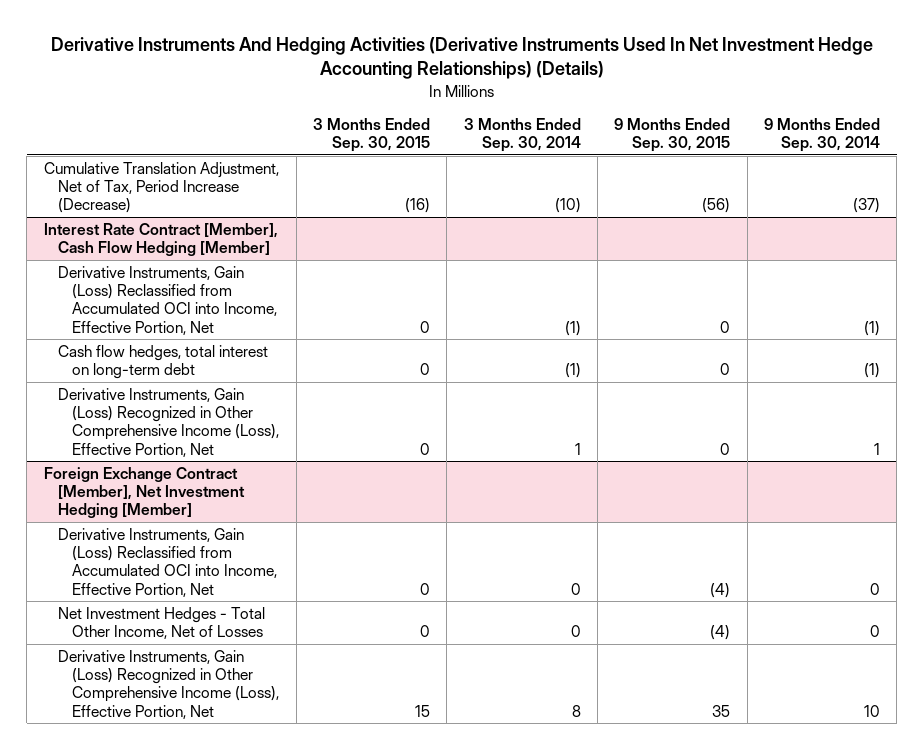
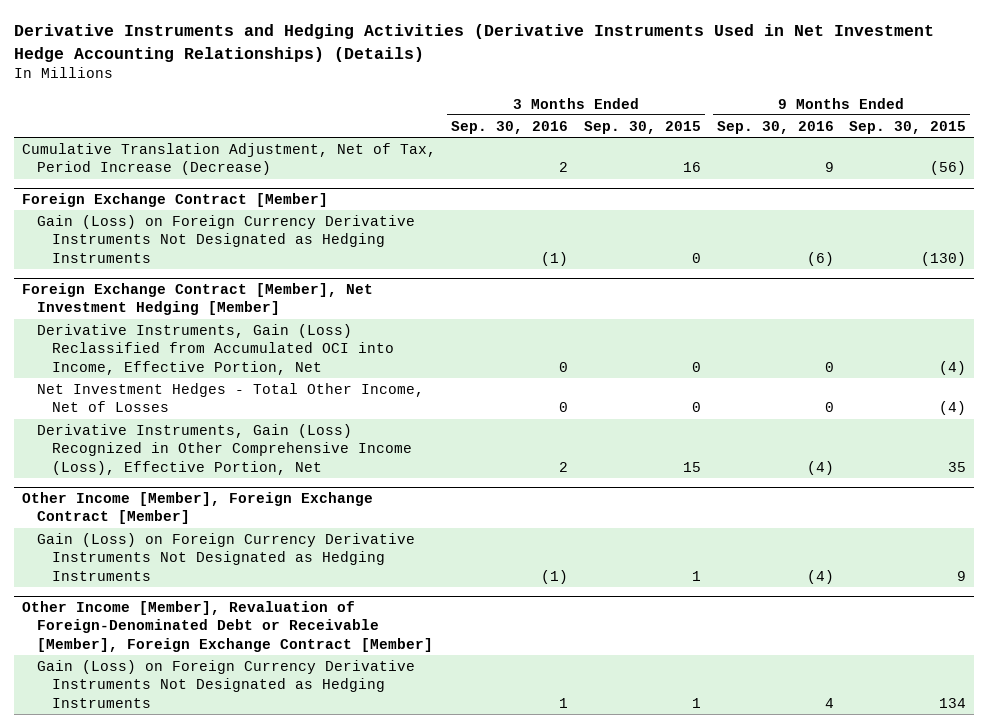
[50,37,873,80] Derivative Instruments And Hedging Activities (Derivative Instruments Used In Net Investment Hedge Accounting Relationships) (Details) -> [13,24,934,62] Derivative Instruments and Hedging Activities (Derivative Instruments Used in Net Investment Hedge Accounting Relationships) (Details)
[463,118,581,153] 3 Months Ended Sep. 30, 2014 -> none
[764,118,881,153] 9 Months Ended Sep. 30, 2014 -> none
none -> [451,120,569,134] Sep. 30, 2016
none -> [716,120,834,134] Sep. 30, 2016
[43,222,278,257] Interest Rate Contract [Member], Cash Flow Hedging [Member] -> none
[58,265,278,335] Derivative Instruments, Gain (Loss) Reclassified from Accumulated OCI into Income, Effective Portion, Net -> none
[58,344,269,380] Cash flow hedges, total interest on long-term debt -> none
[58,387,280,457] Derivative Instruments, Gain (Loss) Recognized in Other Comprehensive Income (Loss), Effective Portion, Net -> none
[404,198,430,214] (16) -> [682,162,701,173] 16
none -> [21,193,328,208] Foreign Exchange Contract [Member]
none -> [36,214,415,263] Gain (Loss) on Foreign Currency Derivative Instruments Not Designated as Hedging Instruments
none -> [21,492,373,525] Other Income [Member], Foreign Exchange Contract [Member]
none -> [36,532,415,581] Gain (Loss) on Foreign Currency Derivative Instruments Not Designated as Hedging Instruments
none -> [21,601,433,652] Other Income [Member], Revaluation of Foreign-Denominated Debt or Receivable [Member], Foreign Exchange Contract [Member]
none -> [36,659,415,708] Gain (Loss) on Foreign Currency Derivative Instruments Not Designated as Hedging Instruments

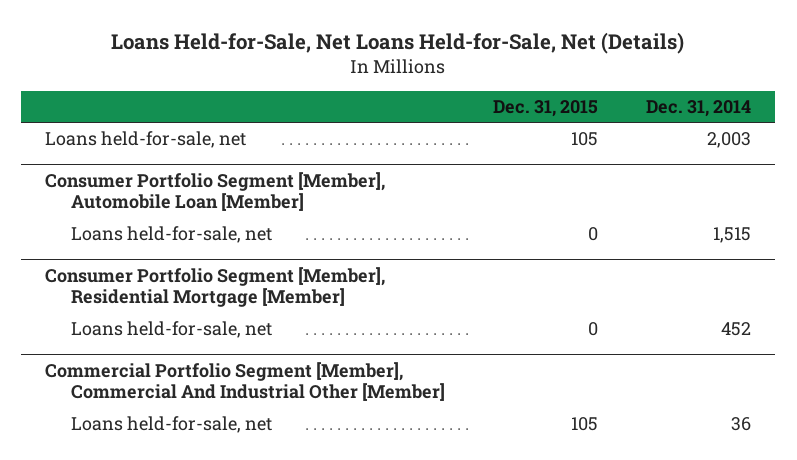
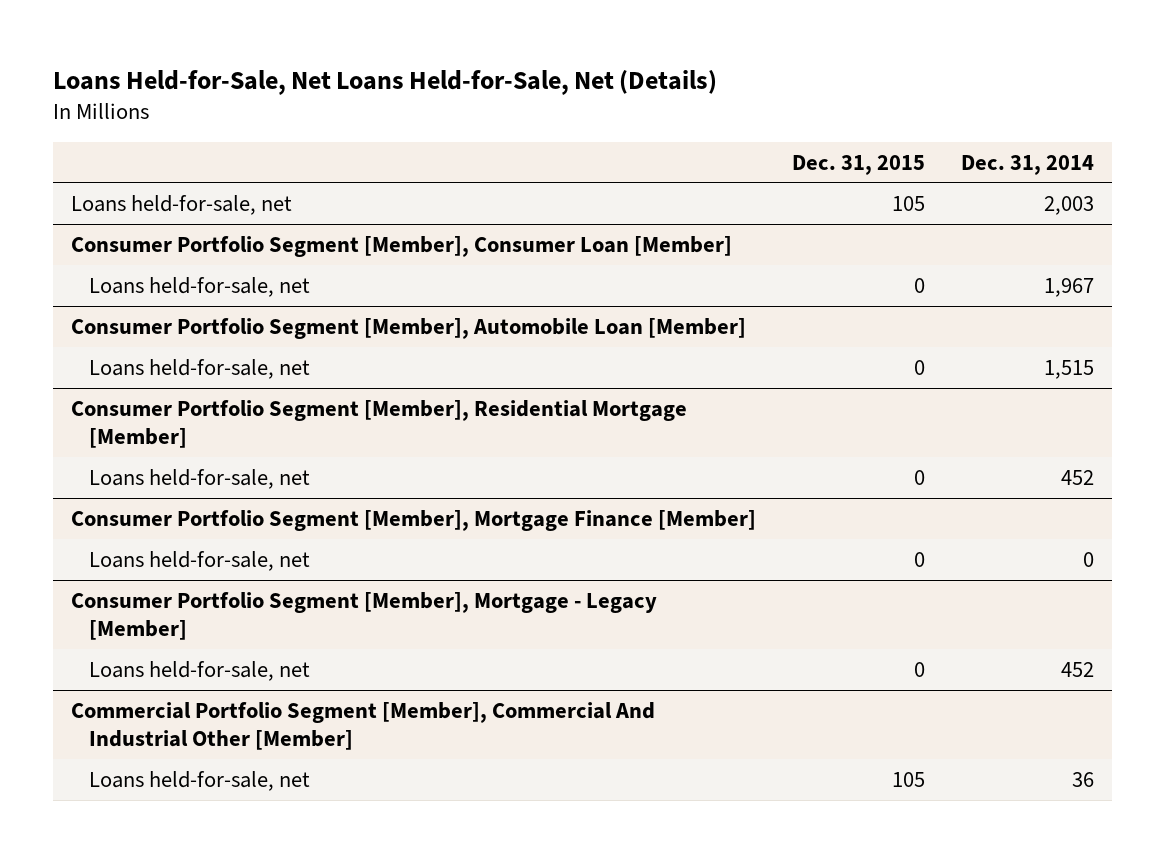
none -> [71,235,733,257] Consumer Portfolio Segment [Member], Consumer Loan [Member]
none -> [88,276,310,297] Loans held-for-sale, net
none -> [71,509,757,531] Consumer Portfolio Segment [Member], Mortgage Finance [Member]
none -> [88,550,310,571] Loans held-for-sale, net
none -> [71,591,658,640] Consumer Portfolio Segment [Member], Mortgage - Legacy [Member]
none -> [88,660,310,681] Loans held-for-sale, net

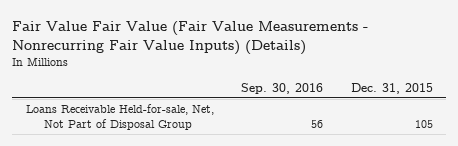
[53,69,718,95] Loans Held-for-Sale, Net Loans Held-for-Sale, Net (Details) -> [12,20,369,55] Fair Value Fair Value (Fair Value Measurements - Nonrecurring Fair Value Inputs) (Details)
[961,154,1095,175] Dec. 31, 2014 -> none
none -> [241,83,324,95] Sep. 30, 2016
[71,235,733,257] Consumer Portfolio Segment [Member], Consumer Loan [Member] -> none
[88,276,310,297] Loans held-for-sale, net -> none
[71,317,747,339] Consumer Portfolio Segment [Member], Automobile Loan [Member] -> none
[88,358,310,379] Loans held-for-sale, net -> none
[71,399,688,448] Consumer Portfolio Segment [Member], Residential Mortgage [Member] -> none
[88,468,310,489] Loans held-for-sale, net -> none
[71,509,757,531] Consumer Portfolio Segment [Member], Mortgage Finance [Member] -> none
[88,550,310,571] Loans held-for-sale, net -> none
[71,591,658,640] Consumer Portfolio Segment [Member], Mortgage - Legacy [Member] -> none
[88,660,310,681] Loans held-for-sale, net -> none
[71,701,656,750] Commercial Portfolio Segment [Member], Commercial And Industrial Other [Member] -> none
[88,770,310,791] Loans held-for-sale, net -> none
[71,194,293,215] Loans held-for-sale, net -> [25,104,214,131] Loans Receivable Held-for-sale, Net, Not Part of Disposal Group

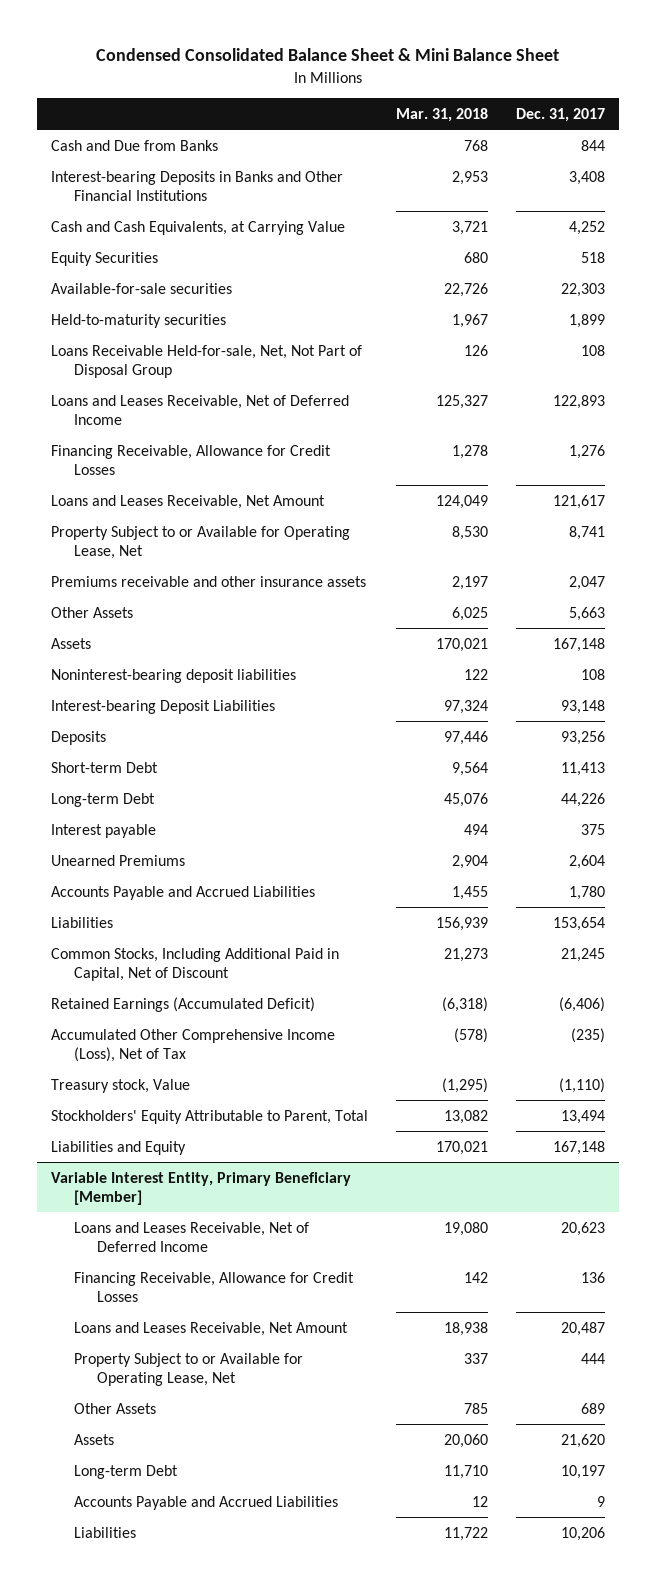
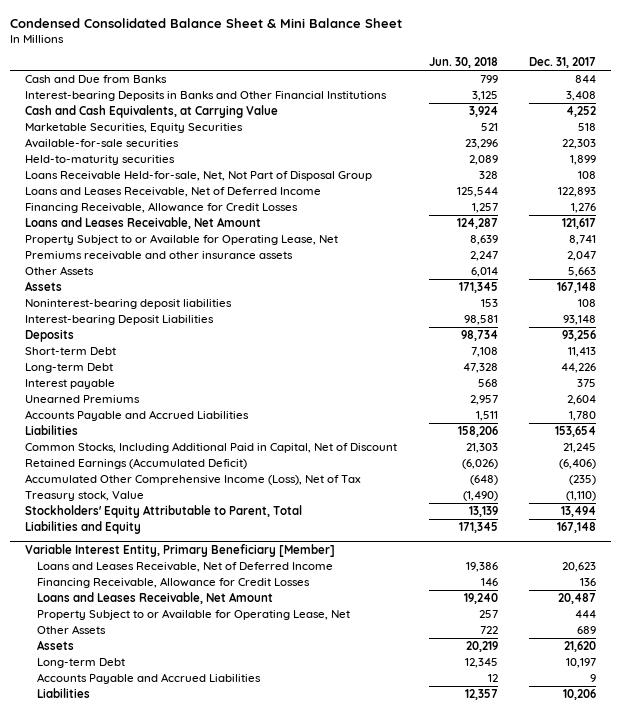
[395,107,488,122] Mar. 31, 2018 -> none
none -> [428,57,498,69] Jun. 30, 2018
[50,251,158,266] Equity Securities -> [25,123,244,134] Marketable Securities, Equity Securities

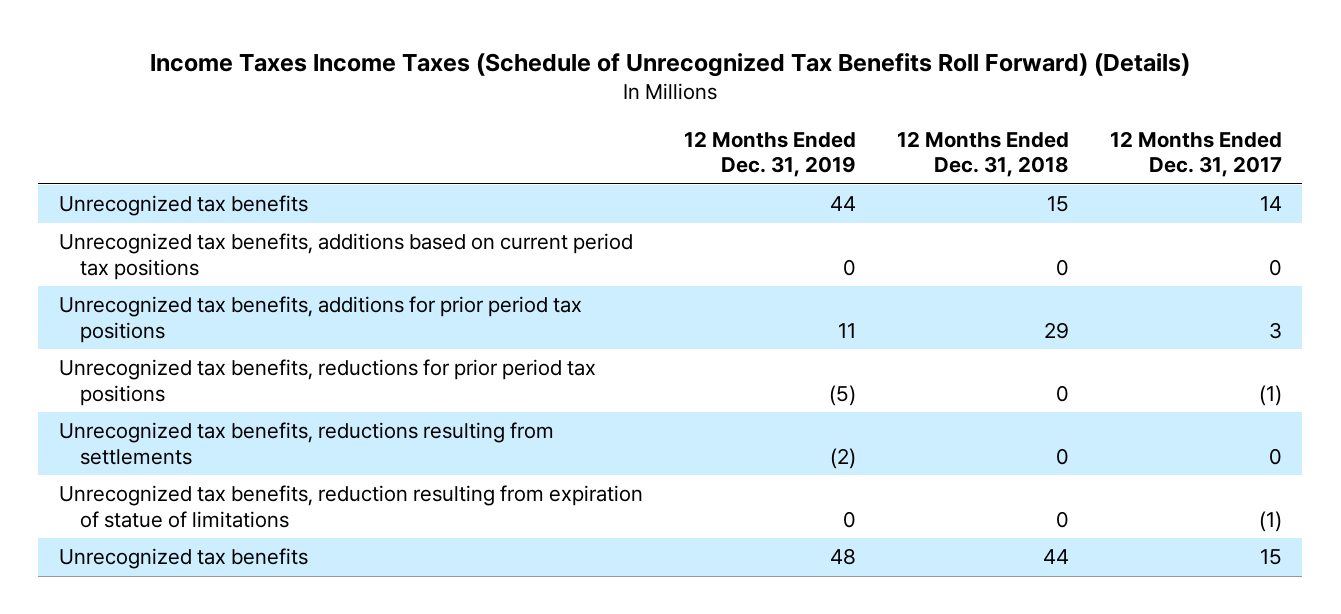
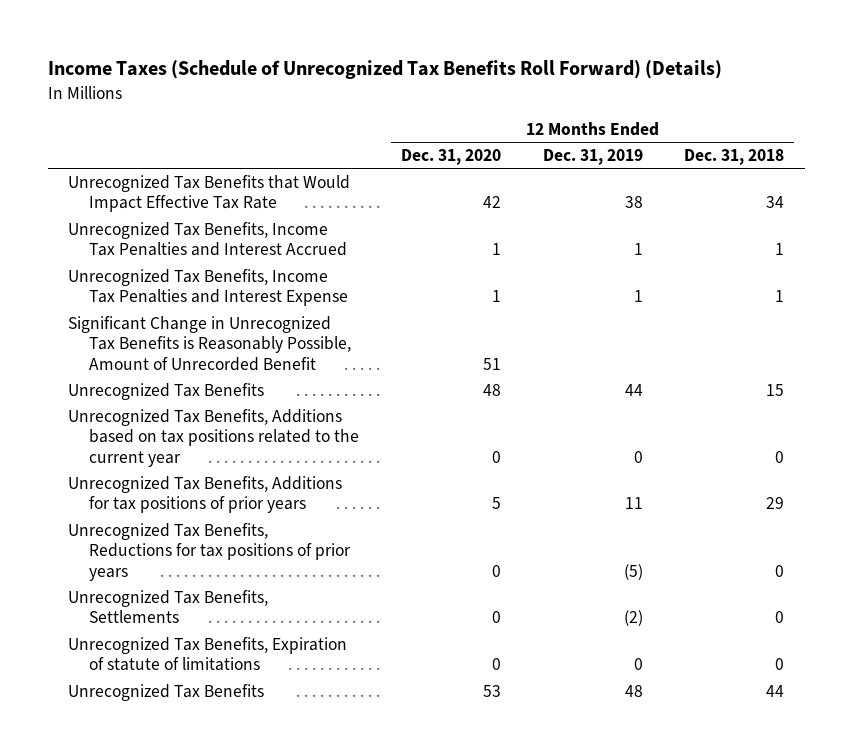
[150,52,1191,77] Income Taxes Income Taxes (Schedule of Unrecognized Tax Benefits Roll Forward) (Details) -> [47,59,722,79] Income Taxes (Schedule of Unrecognized Tax Benefits Roll Forward) (Details)
[1109,130,1282,178] 12 Months Ended Dec. 31, 2017 -> none
none -> [400,149,501,166] Dec. 31, 2020
none -> [68,174,351,213] Unrecognized Tax Benefits that Would Impact Effective Tax Rate
none -> [68,221,348,257] Unrecognized Tax Benefits, Income Tax Penalties and Interest Accrued
none -> [68,268,349,307] Unrecognized Tax Benefits, Income Tax Penalties and Interest Expense
none -> [68,315,352,371] Significant Change in Unrecognized Tax Benefits is Reasonably Possible, Amount of Unrecorded Benefit
[58,195,308,217] Unrecognized tax benefits -> [68,382,265,400] Unrecognized Tax Benefits
[58,233,633,280] Unrecognized tax benefits, additions based on current period tax positions -> [68,408,360,467] Unrecognized Tax Benefits, Additions based on tax positions related to the current year
[58,296,582,343] Unrecognized tax benefits, additions for prior period tax positions -> [68,475,343,514] Unrecognized Tax Benefits, Additions for tax positions of prior years
[58,359,596,406] Unrecognized tax benefits, reductions for prior period tax positions -> [68,522,352,581] Unrecognized Tax Benefits, Reductions for tax positions of prior years
[58,422,554,465] Unrecognized tax benefits, reductions resulting from settlements -> [68,589,269,624] Unrecognized Tax Benefits, Settlements
[58,485,643,528] Unrecognized tax benefits, reduction resulting from expiration of statue of limitations -> [68,636,348,672] Unrecognized Tax Benefits, Expiration of statute of limitations
[58,548,308,570] Unrecognized tax benefits -> [68,683,265,701] Unrecognized Tax Benefits

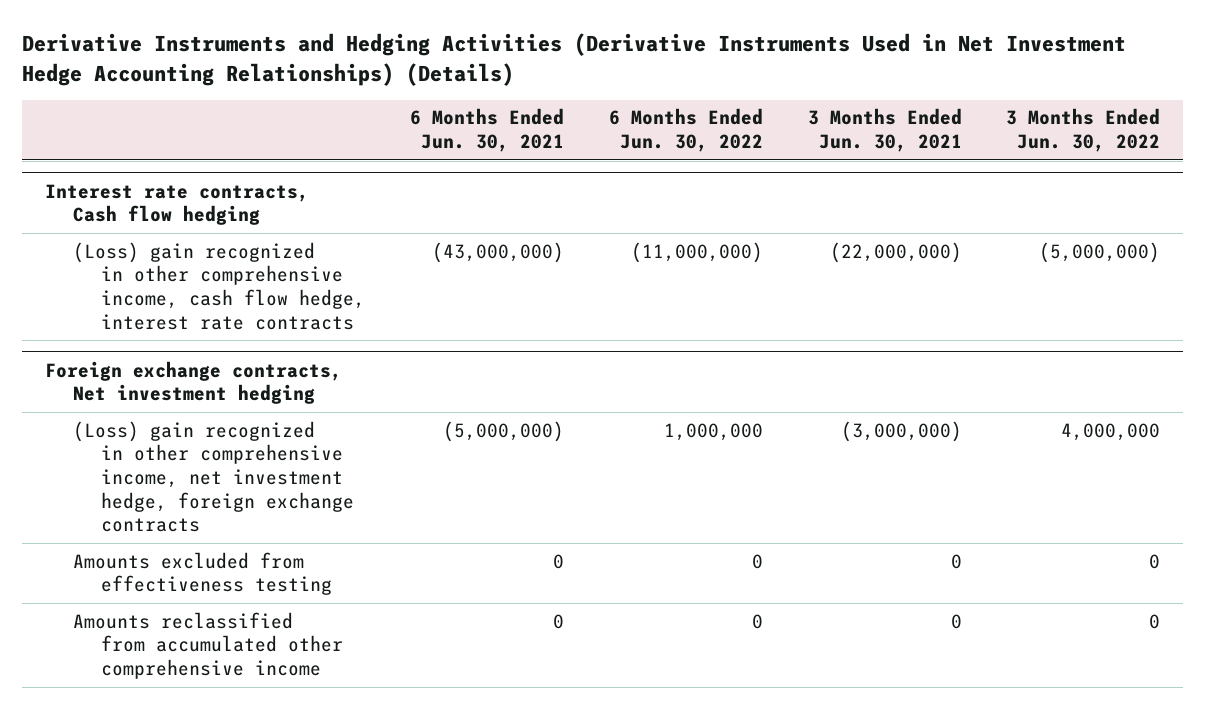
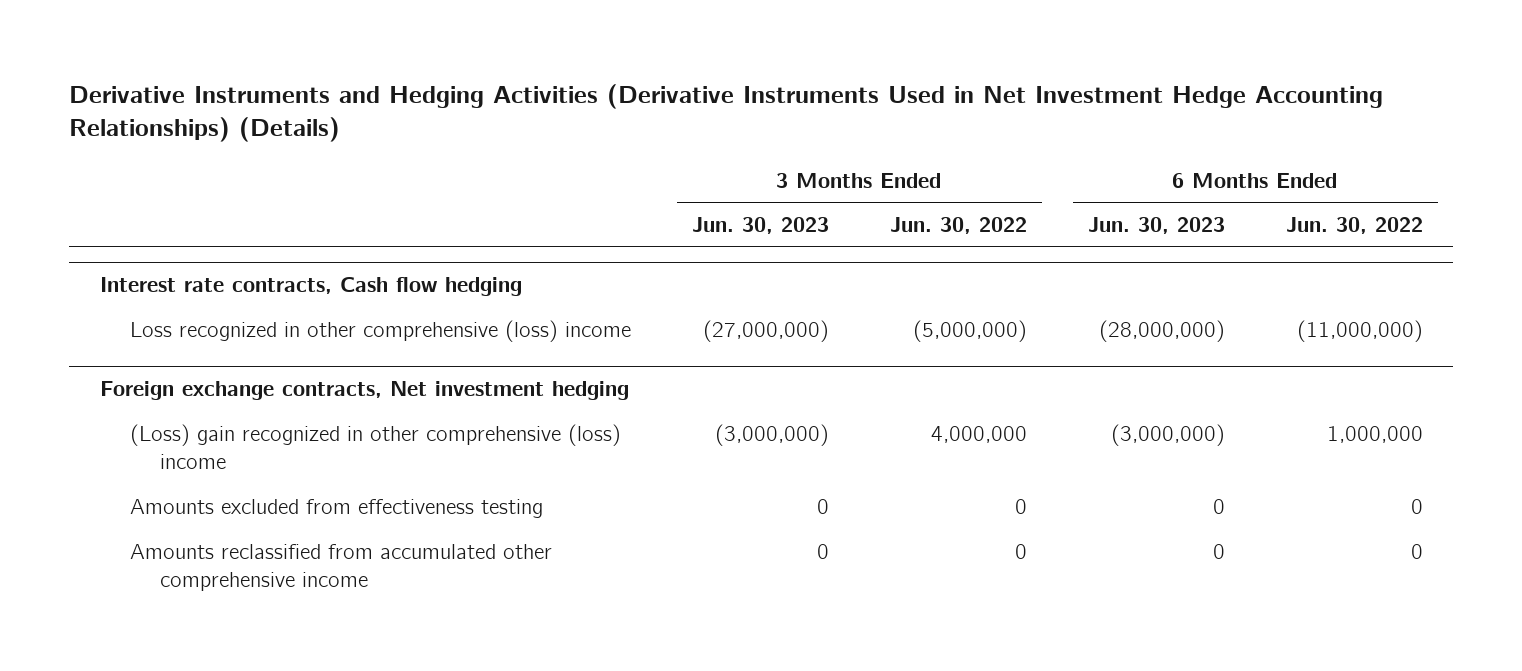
[409,108,564,152] 6 Months Ended Jun. 30, 2021 -> none
[807,108,962,152] 3 Months Ended Jun. 30, 2021 -> none
none -> [691,217,829,235] Jun. 30, 2023
none -> [1087,217,1225,235] Jun. 30, 2023
[72,241,365,330] (Loss) gain recognized in other comprehensive income, cash flow hedge, interest rate contracts -> [129,319,631,342] Loss recognized in other comprehensive (loss) income
[72,420,354,533] (Loss) gain recognized in other comprehensive income, net investment hedge, foreign exchange contracts -> [129,423,621,469] (Loss) gain recognized in other comprehensive (loss) income

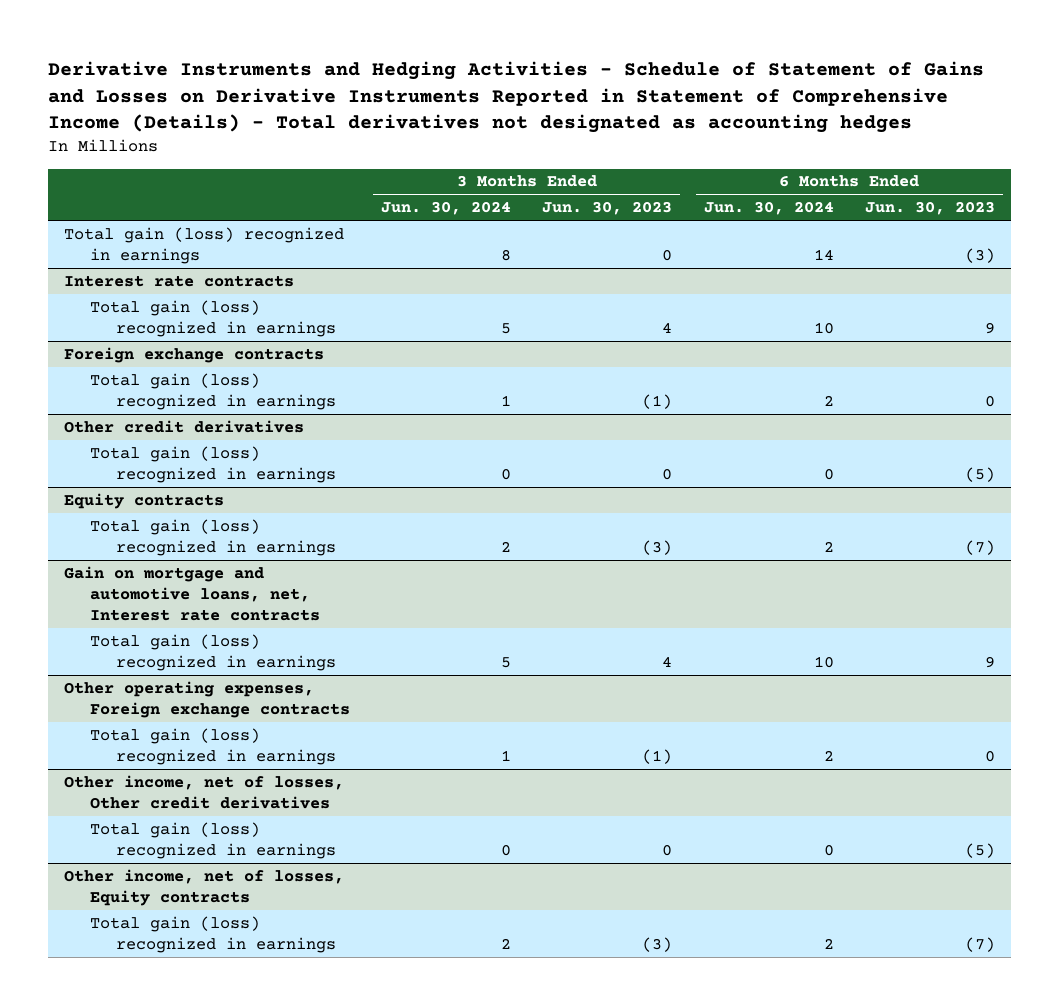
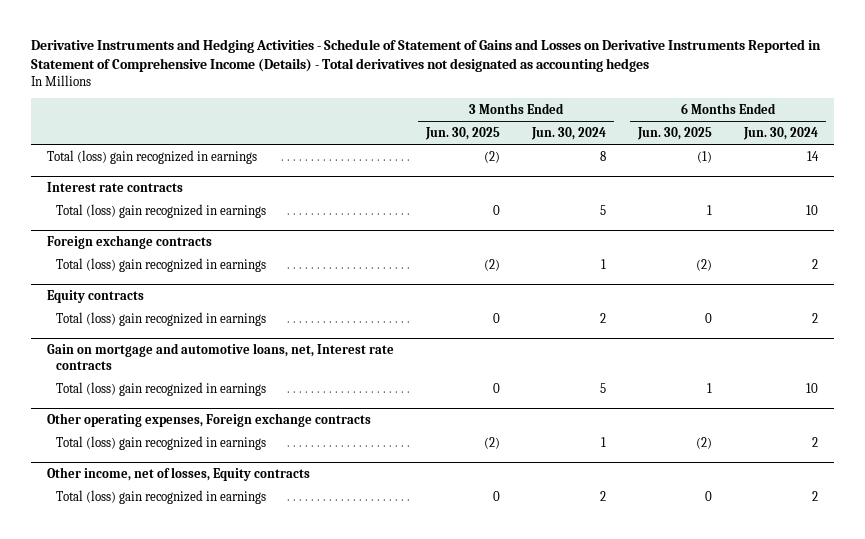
[542,201,673,216] Jun. 30, 2023 -> none
[864,201,995,216] Jun. 30, 2023 -> none
none -> [424,126,500,140] Jun. 30, 2025
none -> [636,126,712,140] Jun. 30, 2025
[63,226,344,264] Total gain (loss) recognized in earnings -> [46,149,257,164] Total (loss) gain recognized in earnings
[90,299,337,337] Total gain (loss) recognized in earnings -> [56,203,267,218] Total (loss) gain recognized in earnings
[63,419,304,433] Other credit derivatives -> none
[90,445,337,483] Total gain (loss) recognized in earnings -> none
[90,372,337,410] Total gain (loss) recognized in earnings -> [56,257,267,272] Total (loss) gain recognized in earnings
[90,518,337,556] Total gain (loss) recognized in earnings -> [56,311,267,326] Total (loss) gain recognized in earnings
[90,633,337,671] Total gain (loss) recognized in earnings -> [56,381,267,396] Total (loss) gain recognized in earnings
[63,774,344,809] Other income, net of losses, Other credit derivatives -> none
[90,821,337,859] Total gain (loss) recognized in earnings -> none
[90,727,337,765] Total gain (loss) recognized in earnings -> [56,435,267,450] Total (loss) gain recognized in earnings
[90,915,337,953] Total gain (loss) recognized in earnings -> [56,489,267,504] Total (loss) gain recognized in earnings

